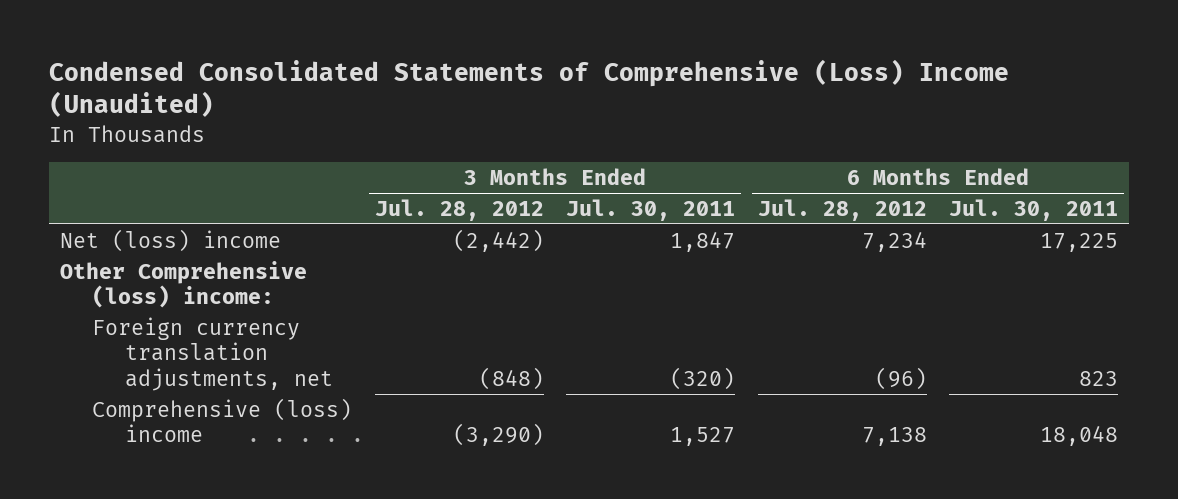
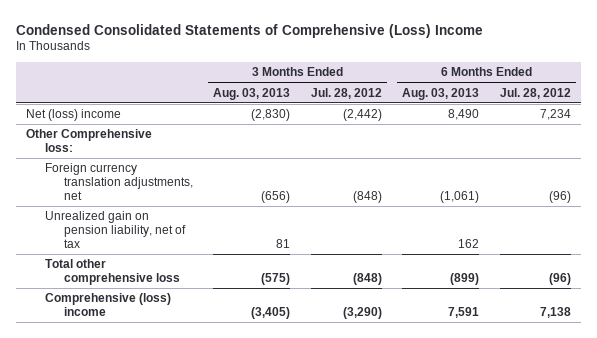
[48,59,1009,118] Condensed Consolidated Statements of Comprehensive (Loss) Income (Unaudited) -> [16,23,484,38] Condensed Consolidated Statements of Comprehensive (Loss) Income
[566,198,736,221] Jul. 30, 2011 -> none
[948,198,1118,221] Jul. 30, 2011 -> none
none -> [213,87,291,100] Aug. 03, 2013
none -> [402,87,480,100] Aug. 03, 2013
[60,260,308,309] Other Comprehensive (loss) income: -> [26,129,153,152] Other Comprehensive loss:
none -> [45,211,187,248] Unrealized gain on pension liability, net of tax
none -> [45,259,181,285] Total other comprehensive loss

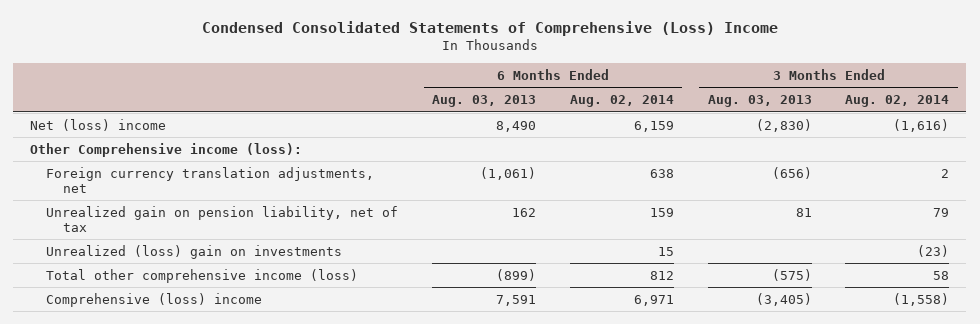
[310,87,382,99] Jul. 28, 2012 -> none
[499,87,571,99] Jul. 28, 2012 -> none
none -> [569,95,674,108] Aug. 02, 2014
none -> [845,95,950,108] Aug. 02, 2014
[26,129,153,152] Other Comprehensive loss: -> [30,142,303,157] Other Comprehensive income (loss):
none -> [46,244,343,259] Unrealized (loss) gain on investments
[45,259,181,285] Total other comprehensive loss -> [46,268,359,283] Total other comprehensive income (loss)

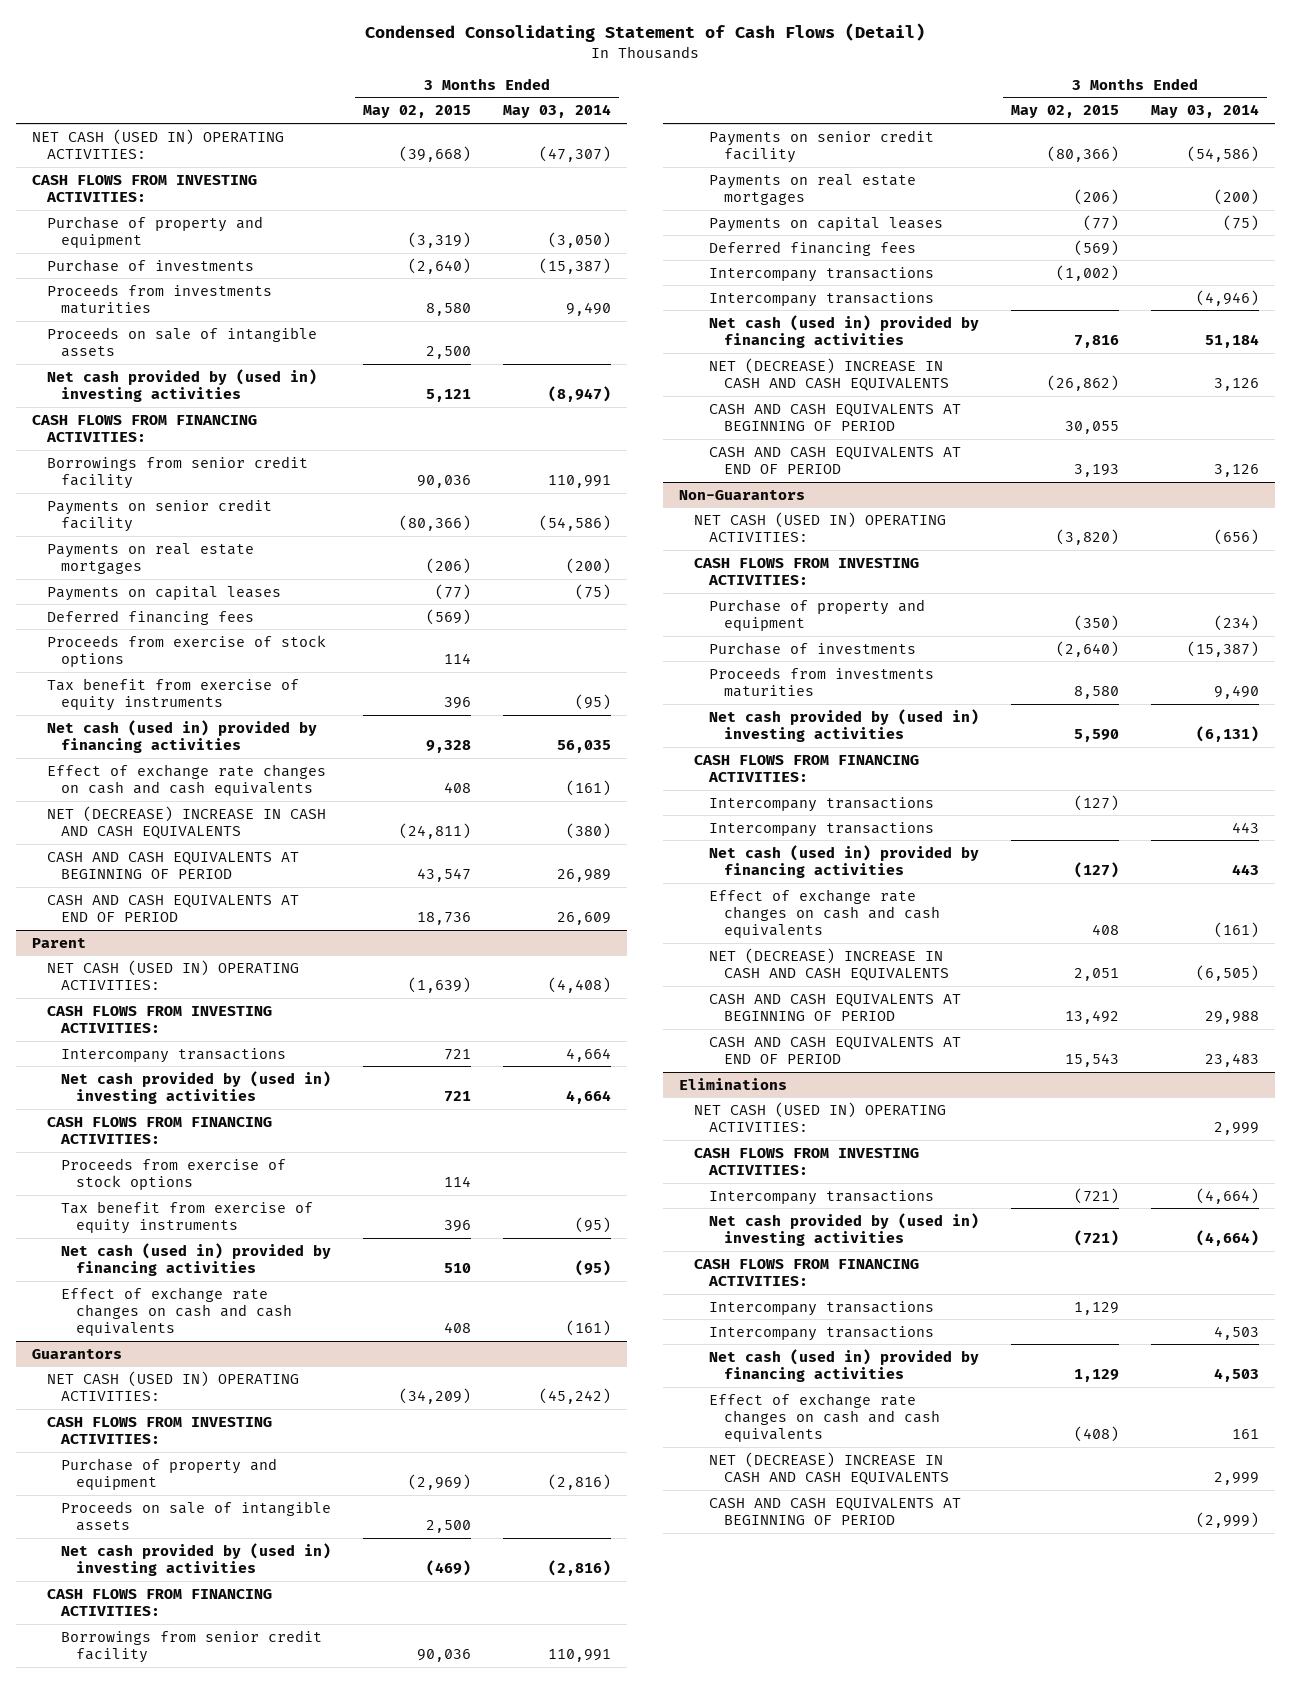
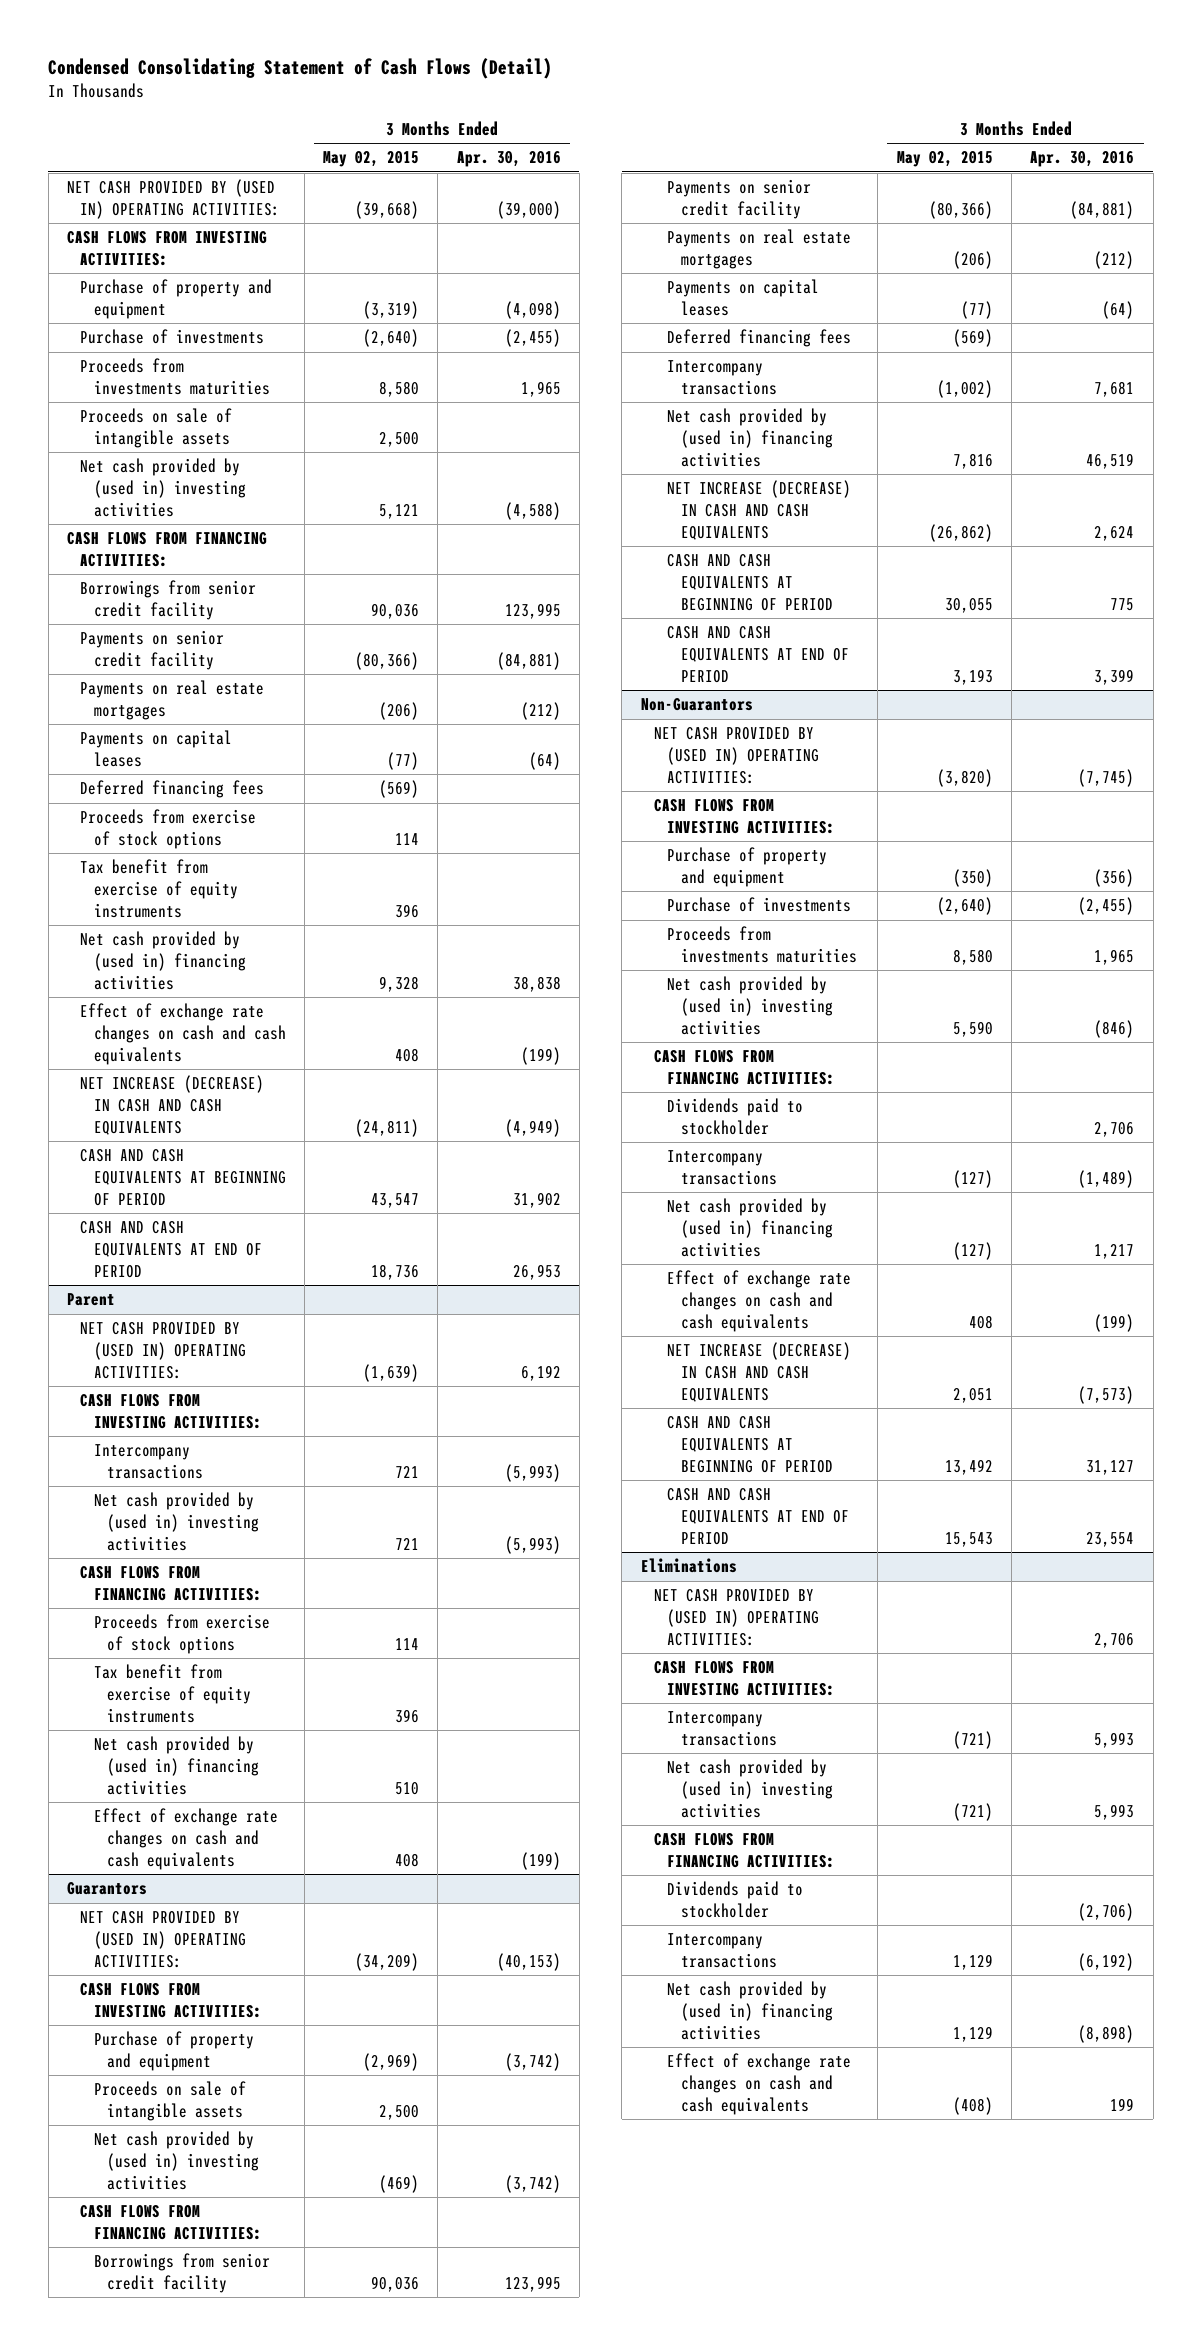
[503,104,612,119] May 03, 2014 -> none
none -> [456,151,561,168] Apr. 30, 2016
[31,128,284,160] NET CASH (USED IN) OPERATING ACTIVITIES: -> [66,179,281,219] NET CASH PROVIDED BY (USED IN) OPERATING ACTIVITIES:
[46,719,317,754] Net cash (used in) provided by financing activities -> [80,931,246,990] Net cash provided by (used in) financing activities
[46,805,326,840] NET (DECREASE) INCREASE IN CASH AND CASH EQUIVALENTS -> [80,1075,265,1135] NET INCREASE (DECREASE) IN CASH AND CASH EQUIVALENTS
[46,959,299,991] NET CASH (USED IN) OPERATING ACTIVITIES: -> [80,1322,246,1379] NET CASH PROVIDED BY (USED IN) OPERATING ACTIVITIES:
[61,1242,332,1277] Net cash (used in) provided by financing activities -> [93,1736,259,1795] Net cash provided by (used in) financing activities
[46,1370,299,1402] NET CASH (USED IN) OPERATING ACTIVITIES: -> [80,1911,246,1968] NET CASH PROVIDED BY (USED IN) OPERATING ACTIVITIES:
[709,291,935,307] Intercompany transactions -> none
[709,314,980,349] Net cash (used in) provided by financing activities -> [667,408,833,467] Net cash provided by (used in) financing activities
[709,357,949,392] NET (DECREASE) INCREASE IN CASH AND CASH EQUIVALENTS -> [667,480,852,540] NET INCREASE (DECREASE) IN CASH AND CASH EQUIVALENTS
[694,511,947,543] NET CASH (USED IN) OPERATING ACTIVITIES: -> [653,727,820,784] NET CASH PROVIDED BY (USED IN) OPERATING ACTIVITIES:
none -> [667,1098,804,1135] Dividends paid to stockholder
[709,821,935,837] Intercompany transactions -> none
[709,844,980,879] Net cash (used in) provided by financing activities -> [667,1198,833,1257] Net cash provided by (used in) financing activities
[709,947,949,982] NET (DECREASE) INCREASE IN CASH AND CASH EQUIVALENTS -> [667,1342,852,1402] NET INCREASE (DECREASE) IN CASH AND CASH EQUIVALENTS
[694,1101,947,1133] NET CASH (USED IN) OPERATING ACTIVITIES: -> [653,1589,820,1646] NET CASH PROVIDED BY (USED IN) OPERATING ACTIVITIES:
none -> [667,1881,804,1918] Dividends paid to stockholder
[709,1325,935,1341] Intercompany transactions -> none
[709,1348,980,1383] Net cash (used in) provided by financing activities -> [667,1981,833,2040] Net cash provided by (used in) financing activities
[709,1451,949,1486] NET (DECREASE) INCREASE IN CASH AND CASH EQUIVALENTS -> none
[709,1497,962,1526] CASH AND CASH EQUIVALENTS AT BEGINNING OF PERIOD -> none

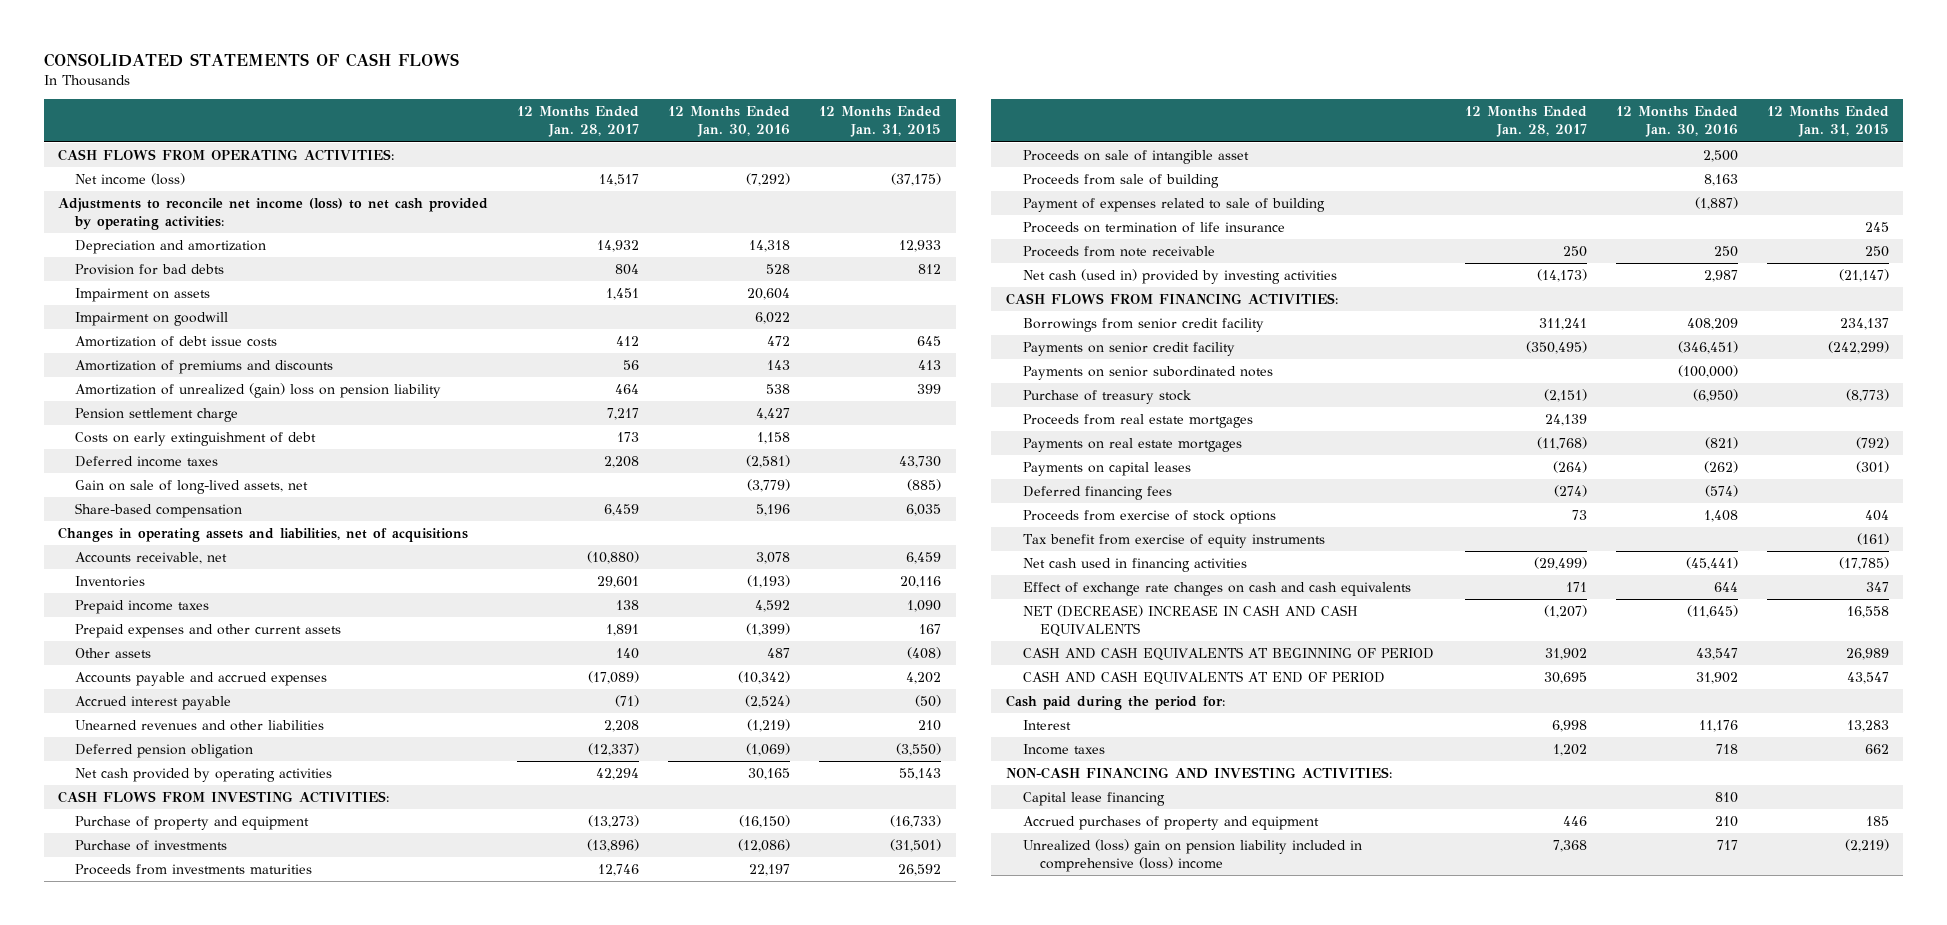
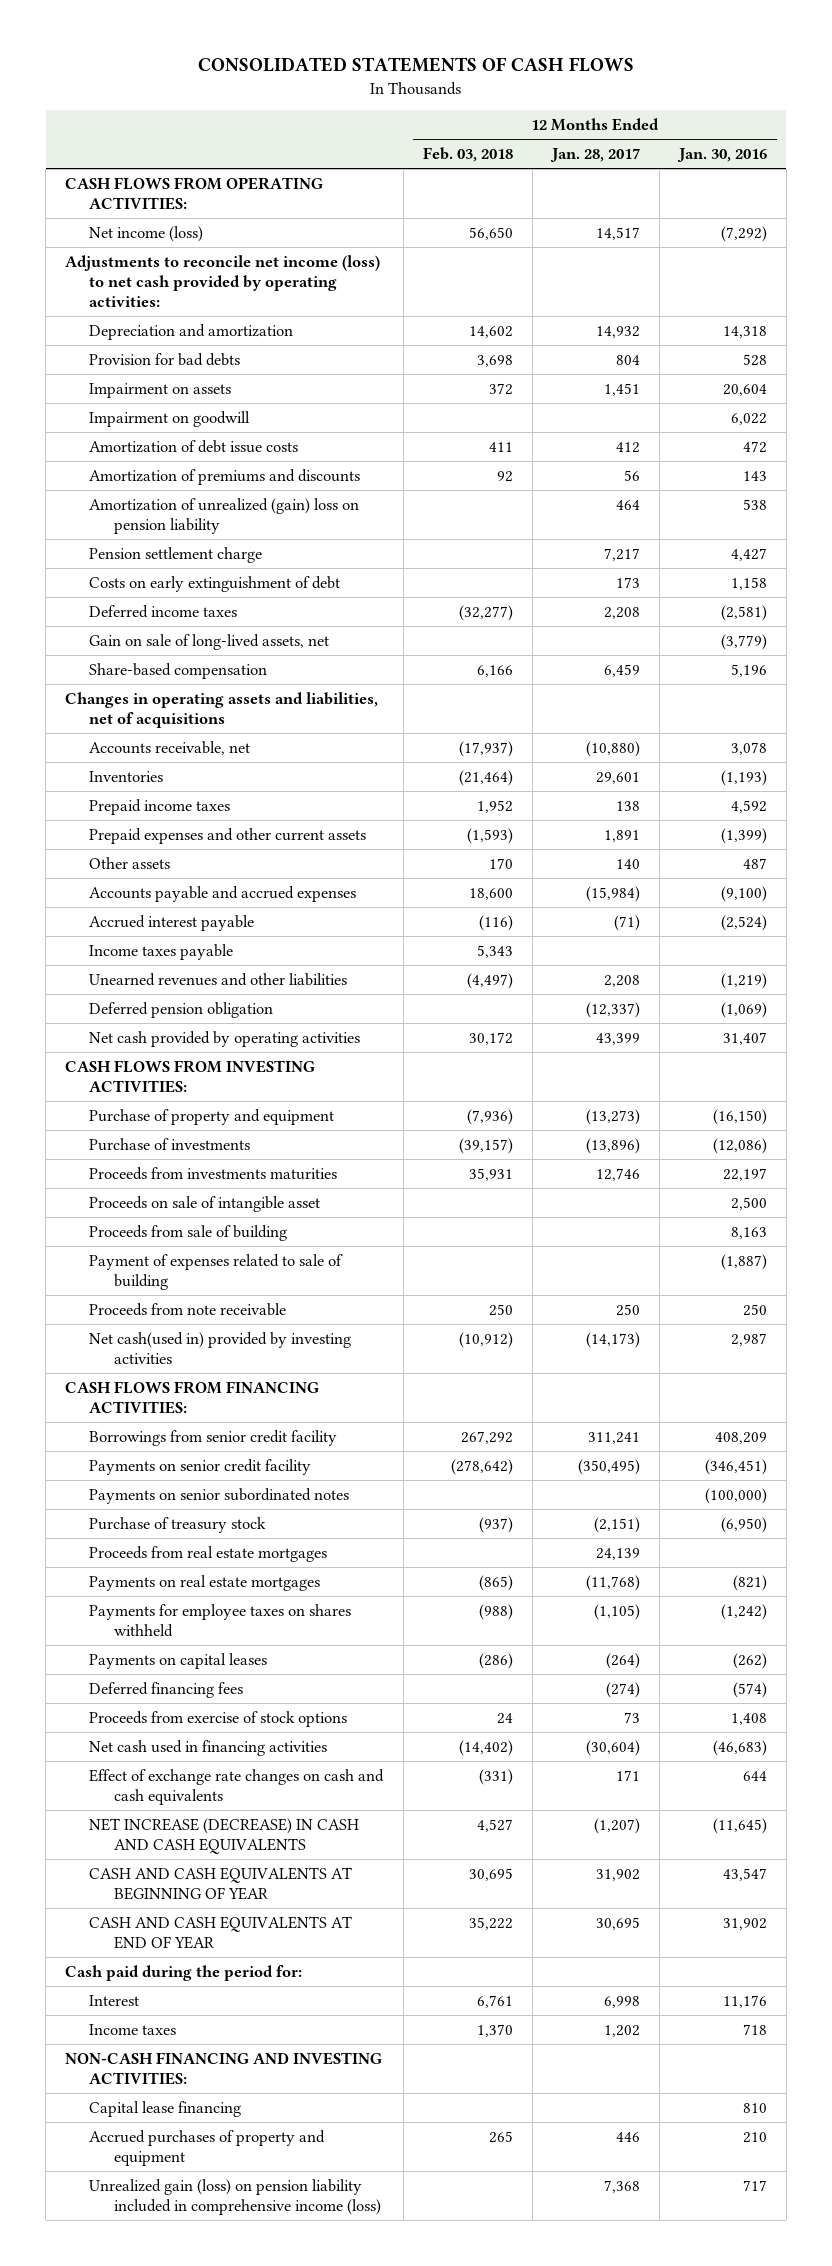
[819,106,942,138] 12 Months Ended Jan. 31, 2015 -> none
none -> [422,147,513,163] Feb. 03, 2018
[588,671,640,685] (17,089) -> [585,885,640,902] (15,984)
[738,671,791,685] (10,342) -> [720,885,767,902] (9,100)
none -> [89,943,234,960] Income taxes payable
[596,768,640,781] 42,294 -> [595,1032,640,1045] 43,399
[748,768,791,781] 30,165 -> [722,1031,767,1045] 31,407
[1022,222,1285,234] Proceeds on termination of life insurance -> none
[1022,269,1337,285] Net cash (used in) provided by investing activities -> [89,1331,352,1365] Net cash(used in) provided by investing activities
none -> [89,1603,352,1638] Payments for employee taxes on shares withheld
[1022,534,1325,549] Tax benefit from exercise of equity instruments -> none
[1533,557,1587,571] (29,499) -> [585,1739,640,1756] (30,604)
[1685,557,1738,571] (45,441) -> [712,1739,767,1756] (46,683)
[1022,605,1358,638] NET (DECREASE) INCREASE IN CASH AND CASH EQUIVALENTS -> [89,1817,360,1855] NET INCREASE (DECREASE) IN CASH AND CASH EQUIVALENTS
[1022,647,1434,662] CASH AND CASH EQUIVALENTS AT BEGINNING OF PERIOD -> [89,1866,353,1901] CASH AND CASH EQUIVALENTS AT BEGINNING OF YEAR
[1022,671,1385,686] CASH AND CASH EQUIVALENTS AT END OF PERIOD -> [89,1915,353,1950] CASH AND CASH EQUIVALENTS AT END OF YEAR
[1022,839,1362,873] Unrealized (loss) gain on pension liability included in comprehensive (loss) income -> [89,2178,381,2216] Unrealized gain (loss) on pension liability included in comprehensive income (loss)

